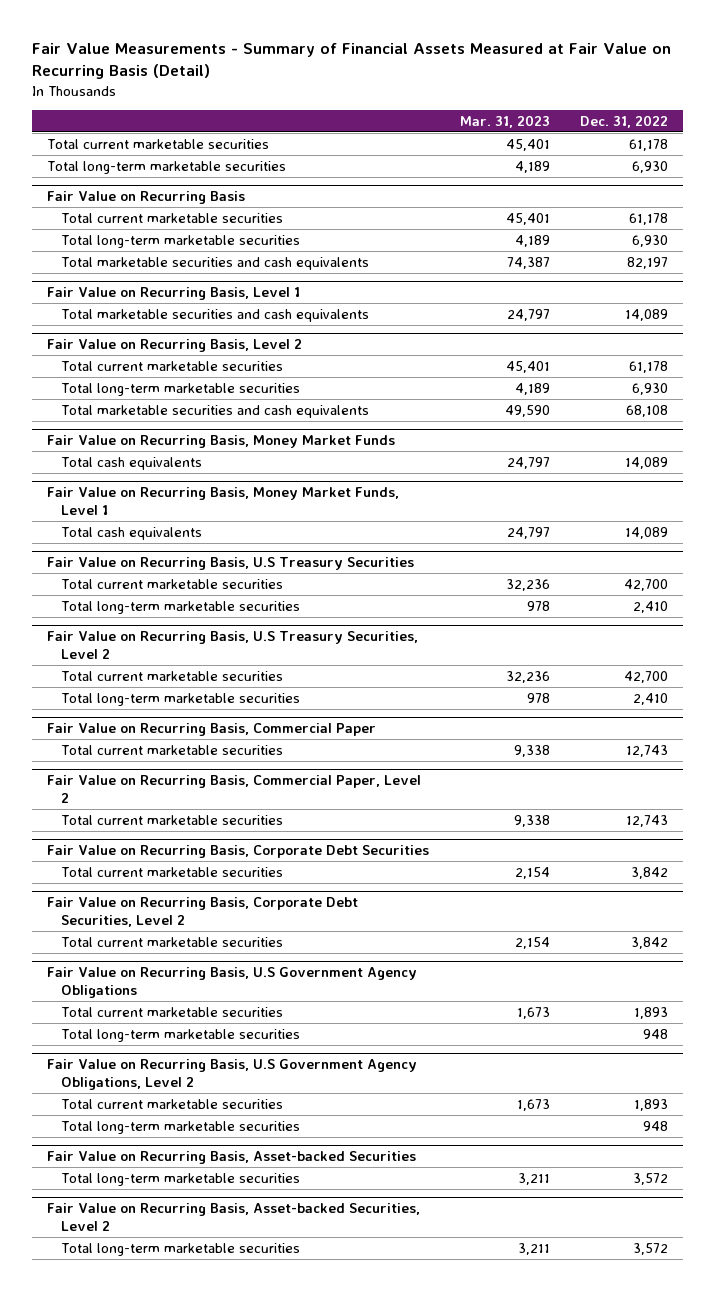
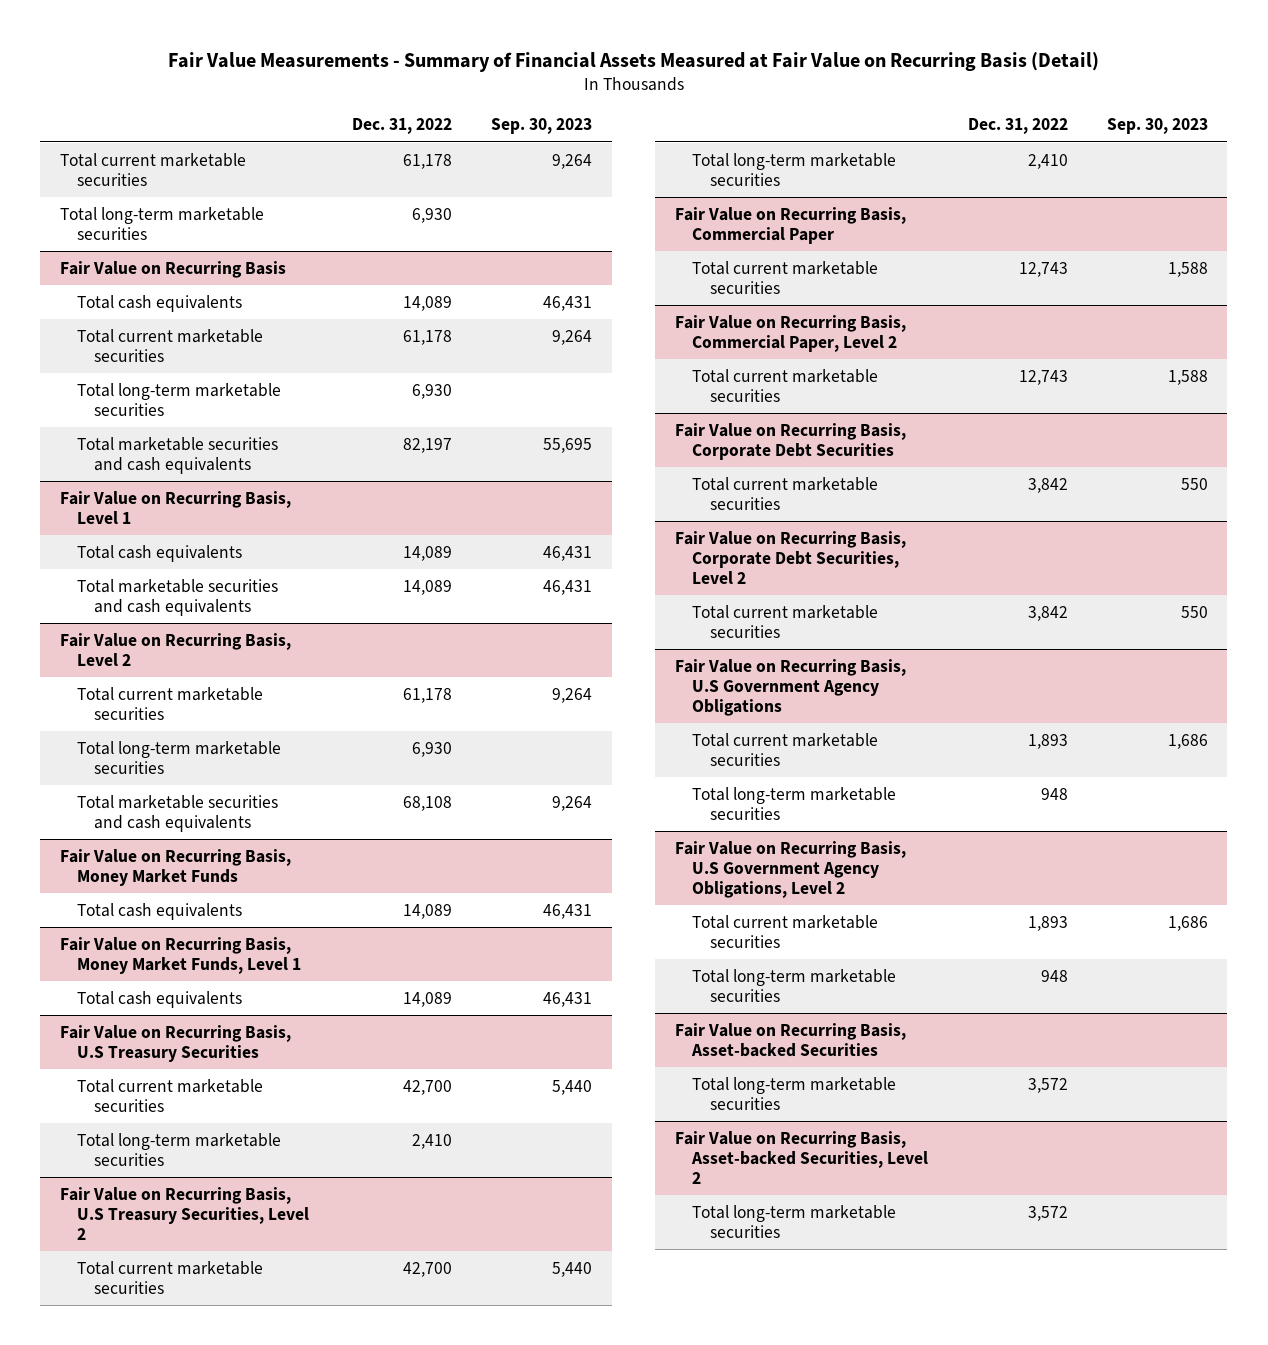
[459,114,550,128] Mar. 31, 2023 -> none
none -> [491,118,593,135] Sep. 30, 2023
none -> [77,294,243,312] Total cash equivalents
none -> [77,544,243,562] Total cash equivalents

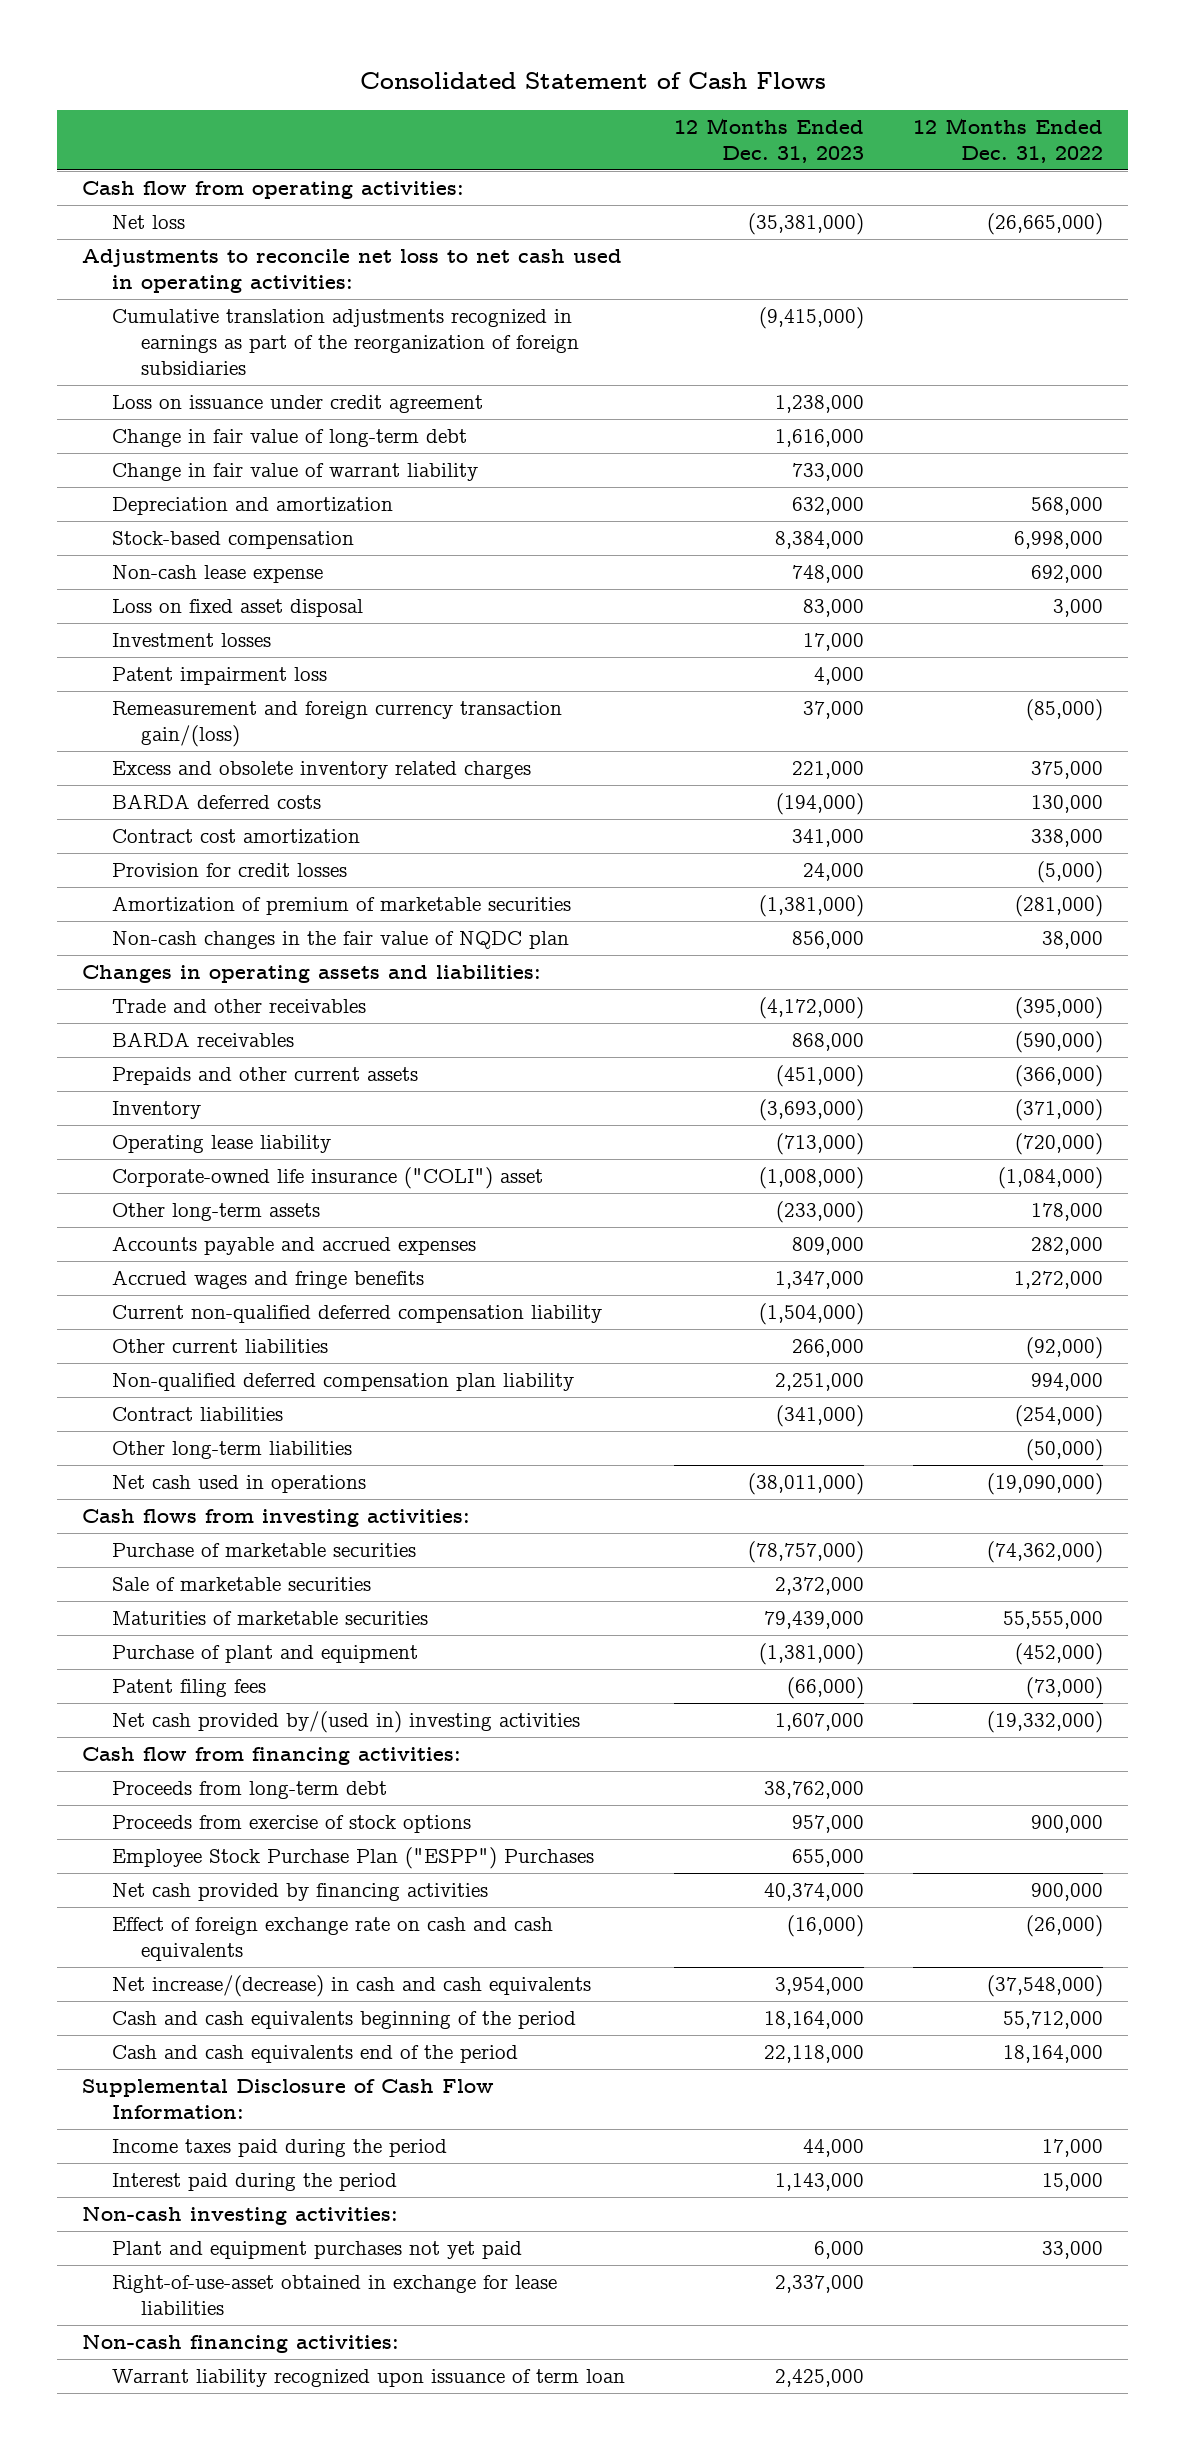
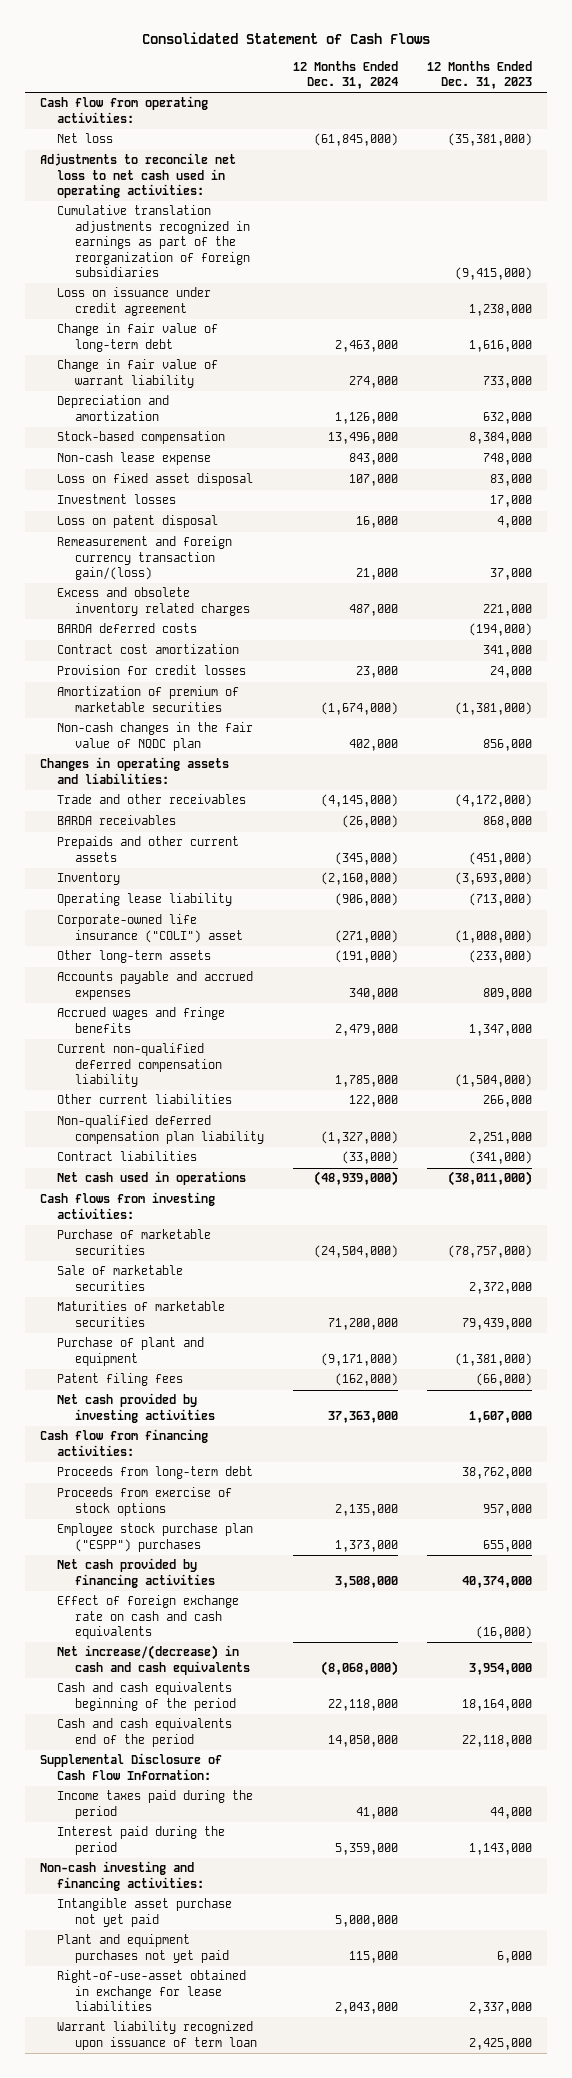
[913,117,1104,163] 12 Months Ended Dec. 31, 2022 -> none
none -> [293,60,399,90] 12 Months Ended Dec. 31, 2024
[111,667,327,686] Patent impairment loss -> none
none -> [57,515,219,529] Loss on patent disposal
[111,1441,352,1460] Other long-term liabilities -> none
[111,1711,580,1734] Net cash provided by/(used in) investing activities -> [57,1393,216,1423] Net cash provided by investing activities
[111,1847,594,1870] Employee Stock Purchase Plan ("ESPP") Purchases -> [57,1523,254,1552] Employee stock purchase plan ("ESPP") purchases
[81,2206,398,2226] Non-cash investing activities: -> [39,1861,205,1891] Non-cash investing and financing activities:
none -> [57,1898,233,1927] Intangible asset purchase not yet paid
[81,2334,399,2354] Non-cash financing activities: -> none

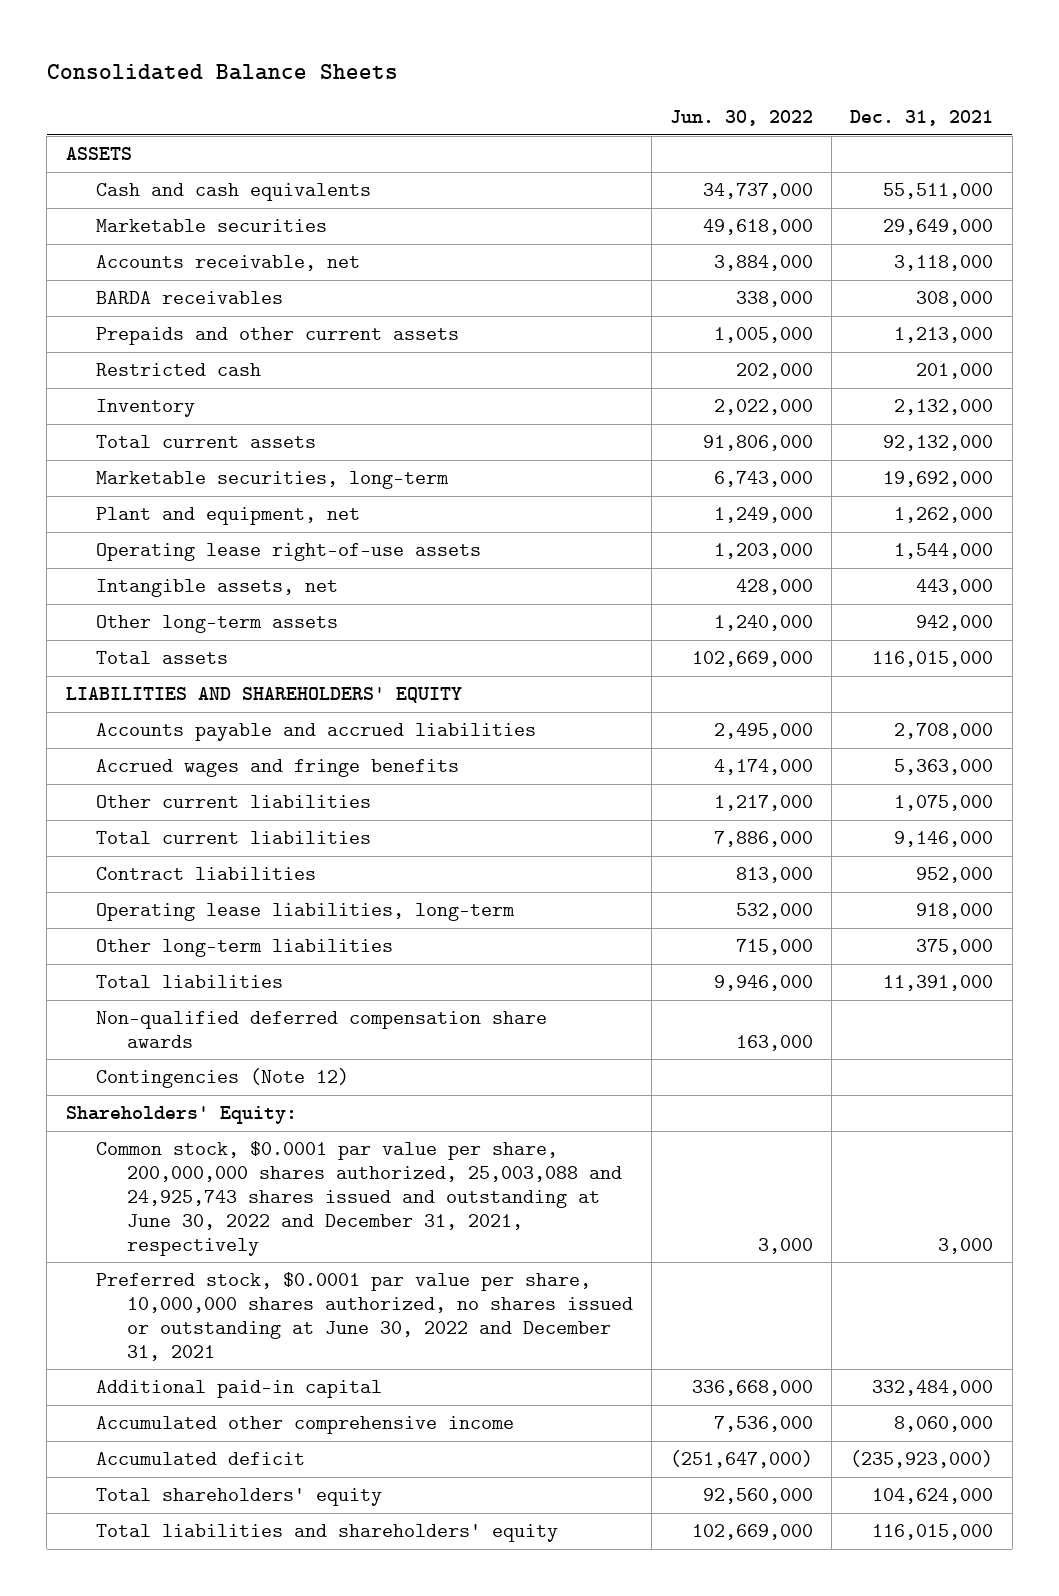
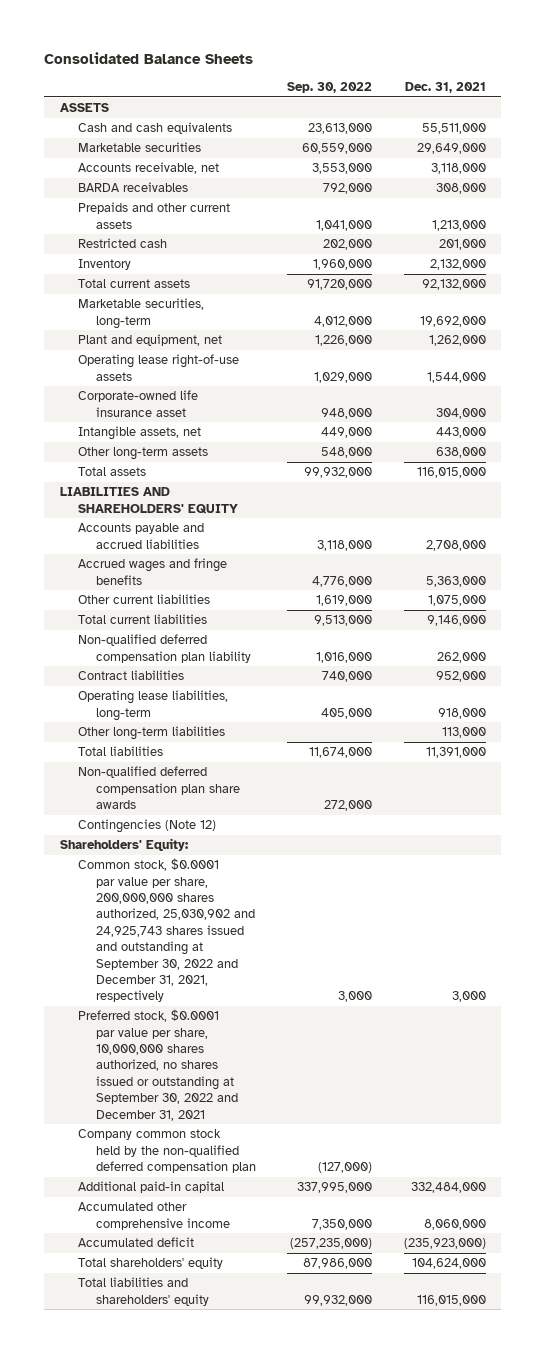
[669,110,813,127] Jun. 30, 2022 -> none
none -> [287,81,373,93] Sep. 30, 2022
none -> [77,390,198,417] Corporate-owned life insurance asset
[916,615,994,632] 942,000 -> [435,447,486,459] 638,000
none -> [77,634,251,663] Non-qualified deferred compensation plan liability
[916,939,994,956] 375,000 -> [441,727,486,739] 113,000
[96,1011,548,1048] Non-qualified deferred compensation share awards -> [77,766,240,810] Non-qualified deferred compensation plan share awards
[96,1141,622,1256] Common stock, $0.0001 par value per share, 200,000,000 shares authorized, 25,003,088 and 24,925,743 shares issued and outstanding at June 30, 2022 and December 31, 2021, respectively -> [77,858,255,1003] Common stock, $0.0001 par value per share, 200,000,000 shares authorized, 25,030,902 and 24,925,743 shares issued and outstanding at September 30, 2022 and December 31, 2021, respectively
[96,1272,633,1361] Preferred stock, $0.0001 par value per share, 10,000,000 shares authorized, no shares issued or outstanding at June 30, 2022 and December 31, 2021 -> [77,1009,238,1121] Preferred stock, $0.0001 par value per share, 10,000,000 shares authorized, no shares issued or outstanding at September 30, 2022 and December 31, 2021
none -> [77,1129,256,1174] Company common stock held by the non-qualified deferred compensation plan

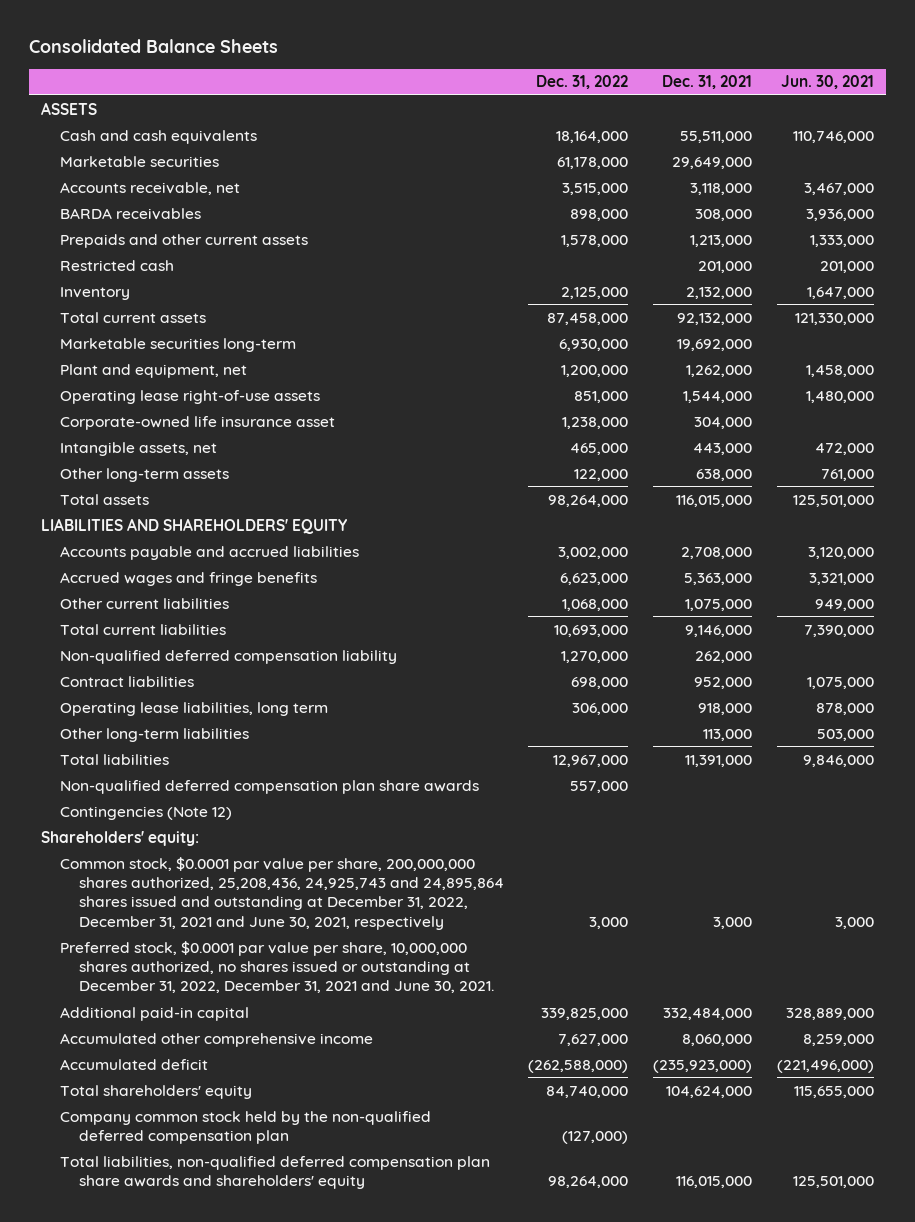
[287,81,373,93] Sep. 30, 2022 -> none
none -> [536,75,629,90] Dec. 31, 2022
none -> [780,75,874,90] Jun. 30, 2021
[77,298,204,329] Marketable securities, long-term -> [59,337,296,352] Marketable securities long-term
[77,634,251,663] Non-qualified deferred compensation plan liability -> [59,649,397,664] Non-qualified deferred compensation liability
[77,690,228,721] Operating lease liabilities, long-term -> [59,701,328,716] Operating lease liabilities, long term
[59,838,188,852] Shareholders' Equity: -> [41,830,200,846] Shareholders' equity:
[77,858,255,1003] Common stock, $0.0001 par value per share, 200,000,000 shares authorized, 25,030,902 and 24,925,743 shares issued and outstanding at September 30, 2022 and December 31, 2021, respectively -> [59,856,504,930] Common stock, $0.0001 par value per share, 200,000,000 shares authorized, 25,208,436, 24,925,743 and 24,895,864 shares issued and outstanding at December 31, 2022, December 31, 2021 and June 30, 2021, respectively
[77,1009,238,1121] Preferred stock, $0.0001 par value per share, 10,000,000 shares authorized, no shares issued or outstanding at September 30, 2022 and December 31, 2021 -> [59,940,494,994] Preferred stock, $0.0001 par value per share, 10,000,000 shares authorized, no shares issued or outstanding at December 31, 2022, December 31, 2021 and June 30, 2021.
[77,1129,256,1174] Company common stock held by the non-qualified deferred compensation plan -> [59,1110,431,1144] Company common stock held by the non-qualified deferred compensation plan
[77,1277,209,1306] Total liabilities and shareholders' equity -> [59,1155,490,1189] Total liabilities, non-qualified deferred compensation plan share awards and shareholders' equity

